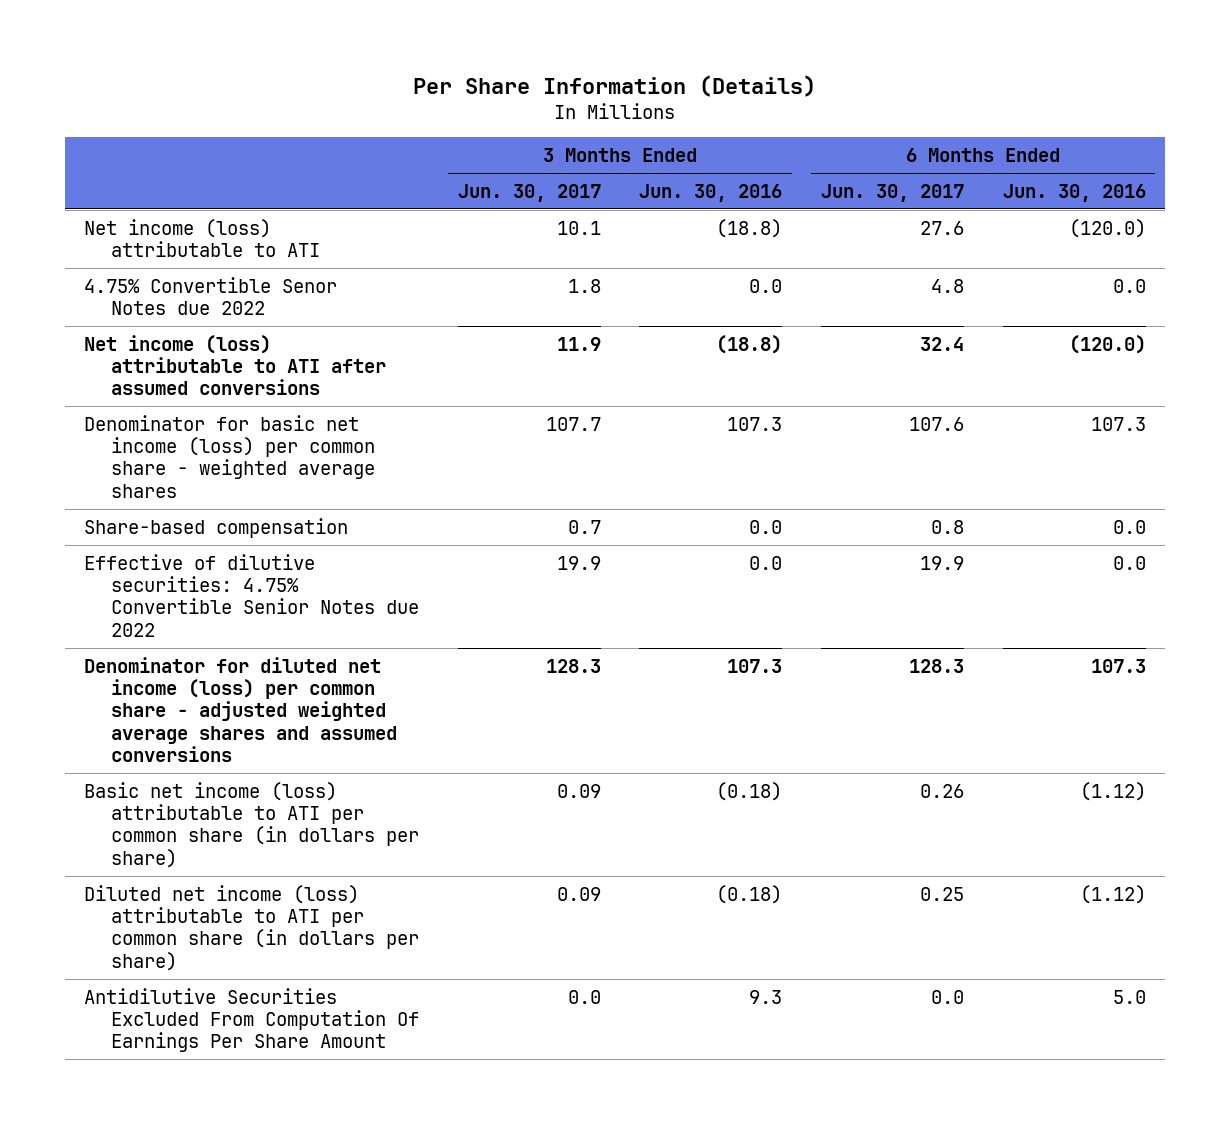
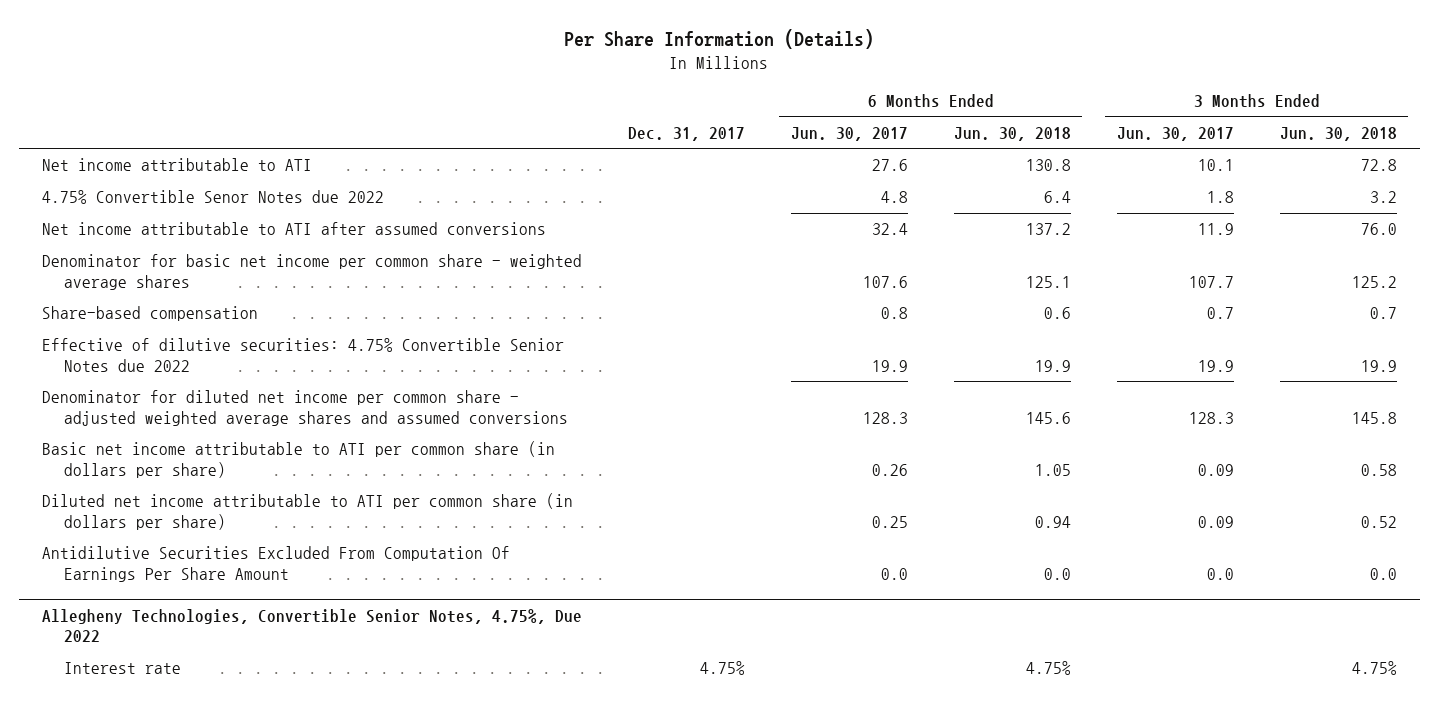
[639,183,783,202] Jun. 30, 2016 -> none
[1002,183,1146,202] Jun. 30, 2016 -> none
none -> [627,126,745,141] Dec. 31, 2017
none -> [953,126,1071,141] Jun. 30, 2018
none -> [1279,126,1397,141] Jun. 30, 2018
[84,218,321,257] Net income (loss) attributable to ATI -> [41,158,312,172] Net income attributable to ATI
[84,334,387,396] Net income (loss) attributable to ATI after assumed conversions -> [41,222,546,236] Net income attributable to ATI after assumed conversions
[84,414,376,498] Denominator for basic net income (loss) per common share - weighted average shares -> [41,254,582,290] Denominator for basic net income per common share - weighted average shares
[84,656,398,762] Denominator for diluted net income (loss) per common share - adjusted weighted average shares and assumed conversions -> [41,390,569,426] Denominator for diluted net income per common share - adjusted weighted average shares and assumed conversions
[84,781,420,868] Basic net income (loss) attributable to ATI per common share (in dollars per share) -> [41,441,555,478] Basic net income attributable to ATI per common share (in dollars per share)
[84,884,420,971] Diluted net income (loss) attributable to ATI per common share (in dollars per share) -> [41,493,573,530] Diluted net income attributable to ATI per common share (in dollars per share)
none -> [41,608,582,643] Allegheny Technologies, Convertible Senior Notes, 4.75%, Due 2022
none -> [64,662,182,675] Interest rate

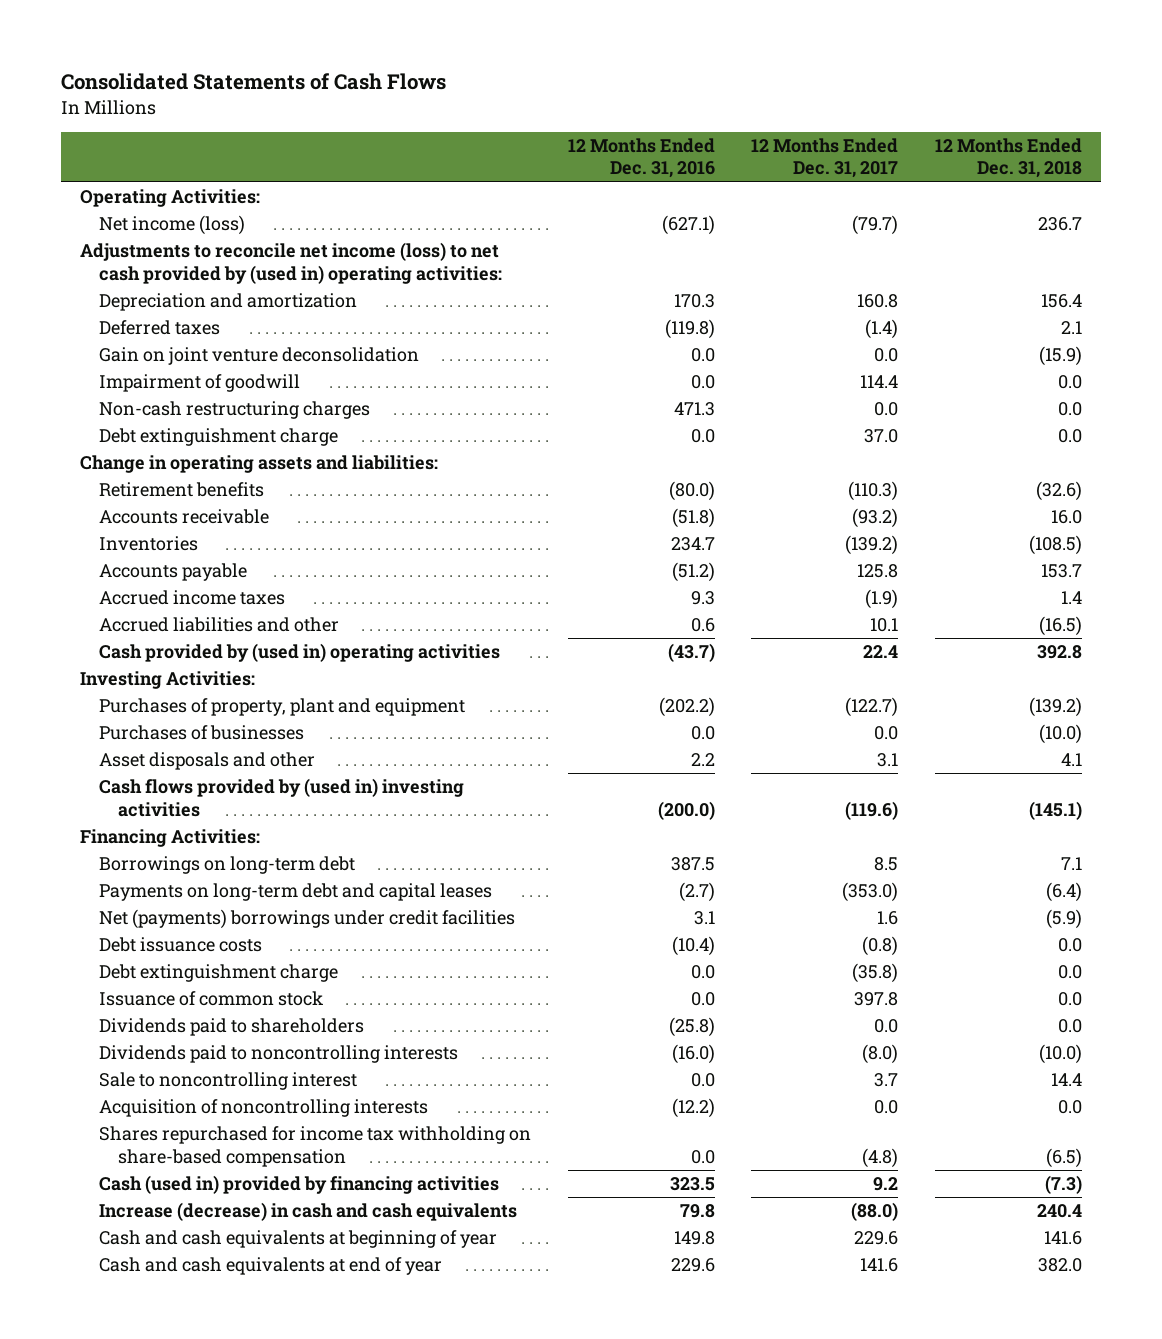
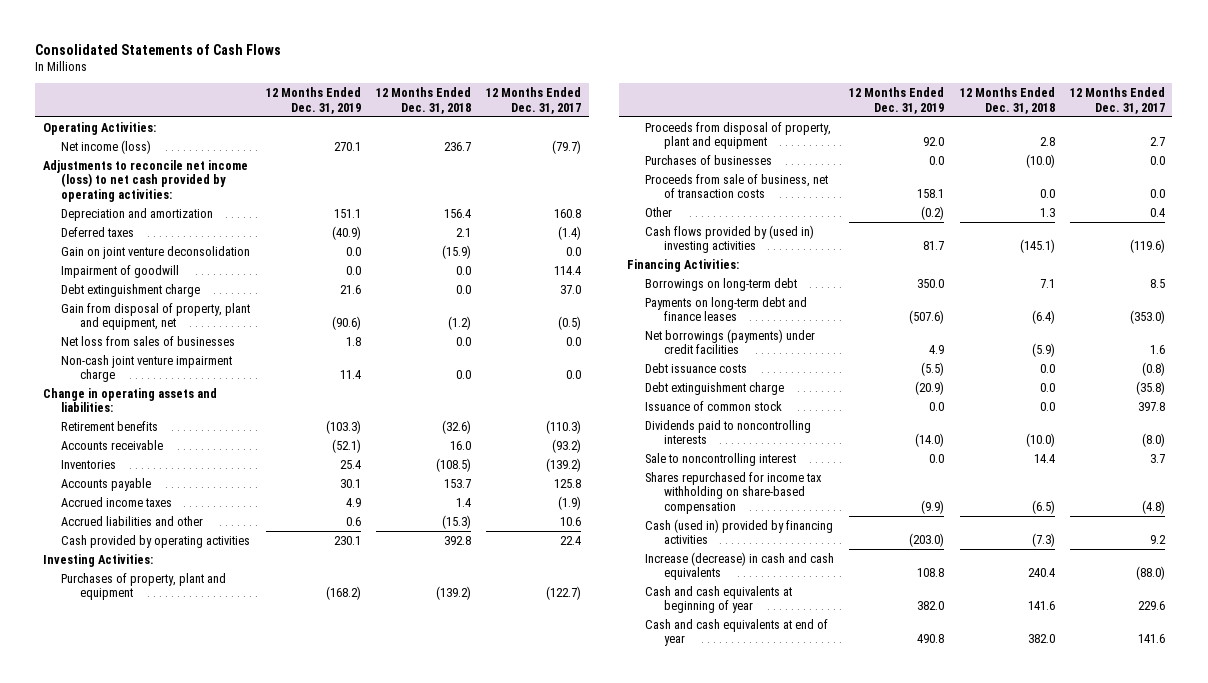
[567,137,715,179] 12 Months Ended Dec. 31, 2016 -> none
none -> [265,87,361,114] 12 Months Ended Dec. 31, 2019
[79,242,503,284] Adjustments to reconcile net income (loss) to net cash provided by (used in) operating activities: -> [43,159,249,203] Adjustments to reconcile net income (loss) to net cash provided by operating activities:
[99,401,371,420] Non-cash restructuring charges -> none
none -> [61,302,251,331] Gain from disposal of property, plant and equipment, net
none -> [61,335,236,346] Net loss from sales of businesses
none -> [61,354,233,383] Non-cash joint venture impairment charge
[870,618,899,633] 10.1 -> [560,516,582,526] 10.6
[1039,616,1083,637] (16.5) -> [441,514,471,529] (15.3)
[99,643,501,663] Cash provided by (used in) operating activities -> [61,534,251,548] Cash provided by operating activities
none -> [645,121,832,150] Proceeds from disposal of property, plant and equipment
none -> [645,173,829,199] Proceeds from sale of business, net of transaction costs
[99,752,316,771] Asset disposals and other -> [645,206,673,217] Other
[877,753,899,768] 3.1 -> [1149,207,1165,217] 0.4
[1061,753,1083,767] 4.1 -> [1039,207,1055,217] 1.3
[99,883,493,902] Payments on long-term debt and capital leases -> [645,296,808,322] Payments on long-term debt and finance leases
[99,909,516,930] Net (payments) borrowings under credit facilities -> [645,328,816,355] Net borrowings (payments) under credit facilities
[99,1018,365,1037] Dividends paid to shareholders -> none
[99,1099,429,1118] Acquisition of noncontrolling interests -> none

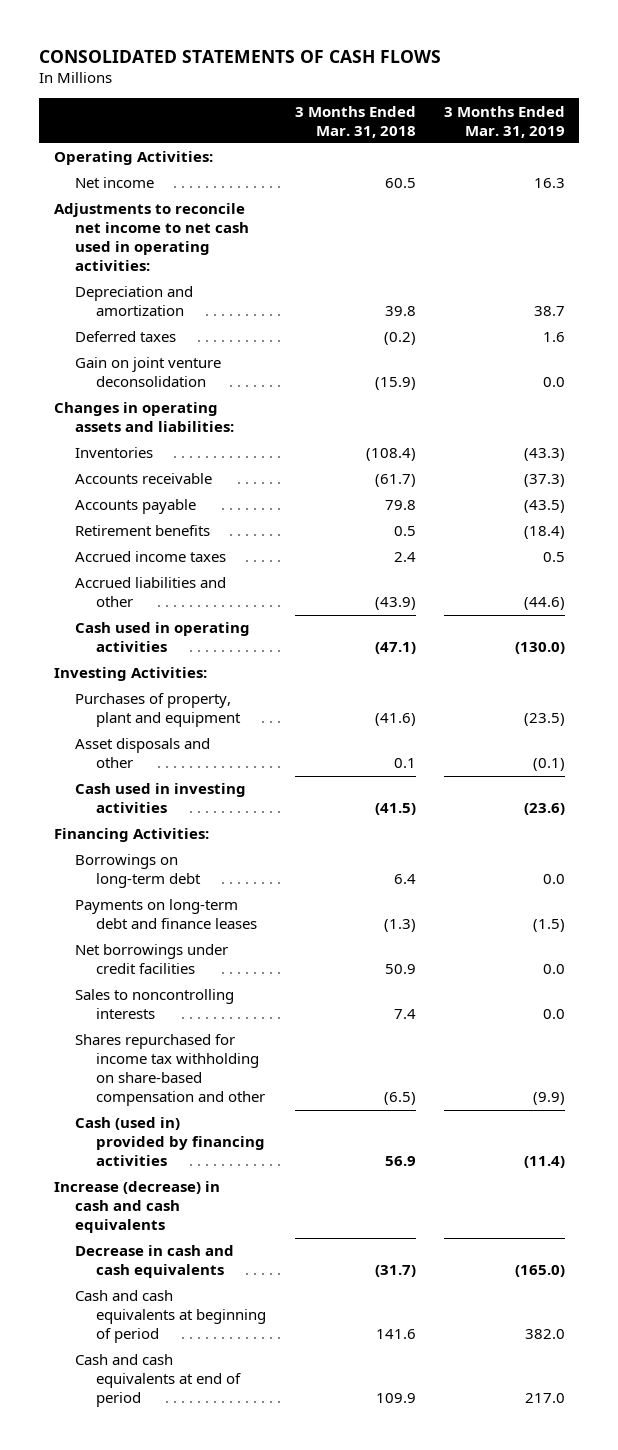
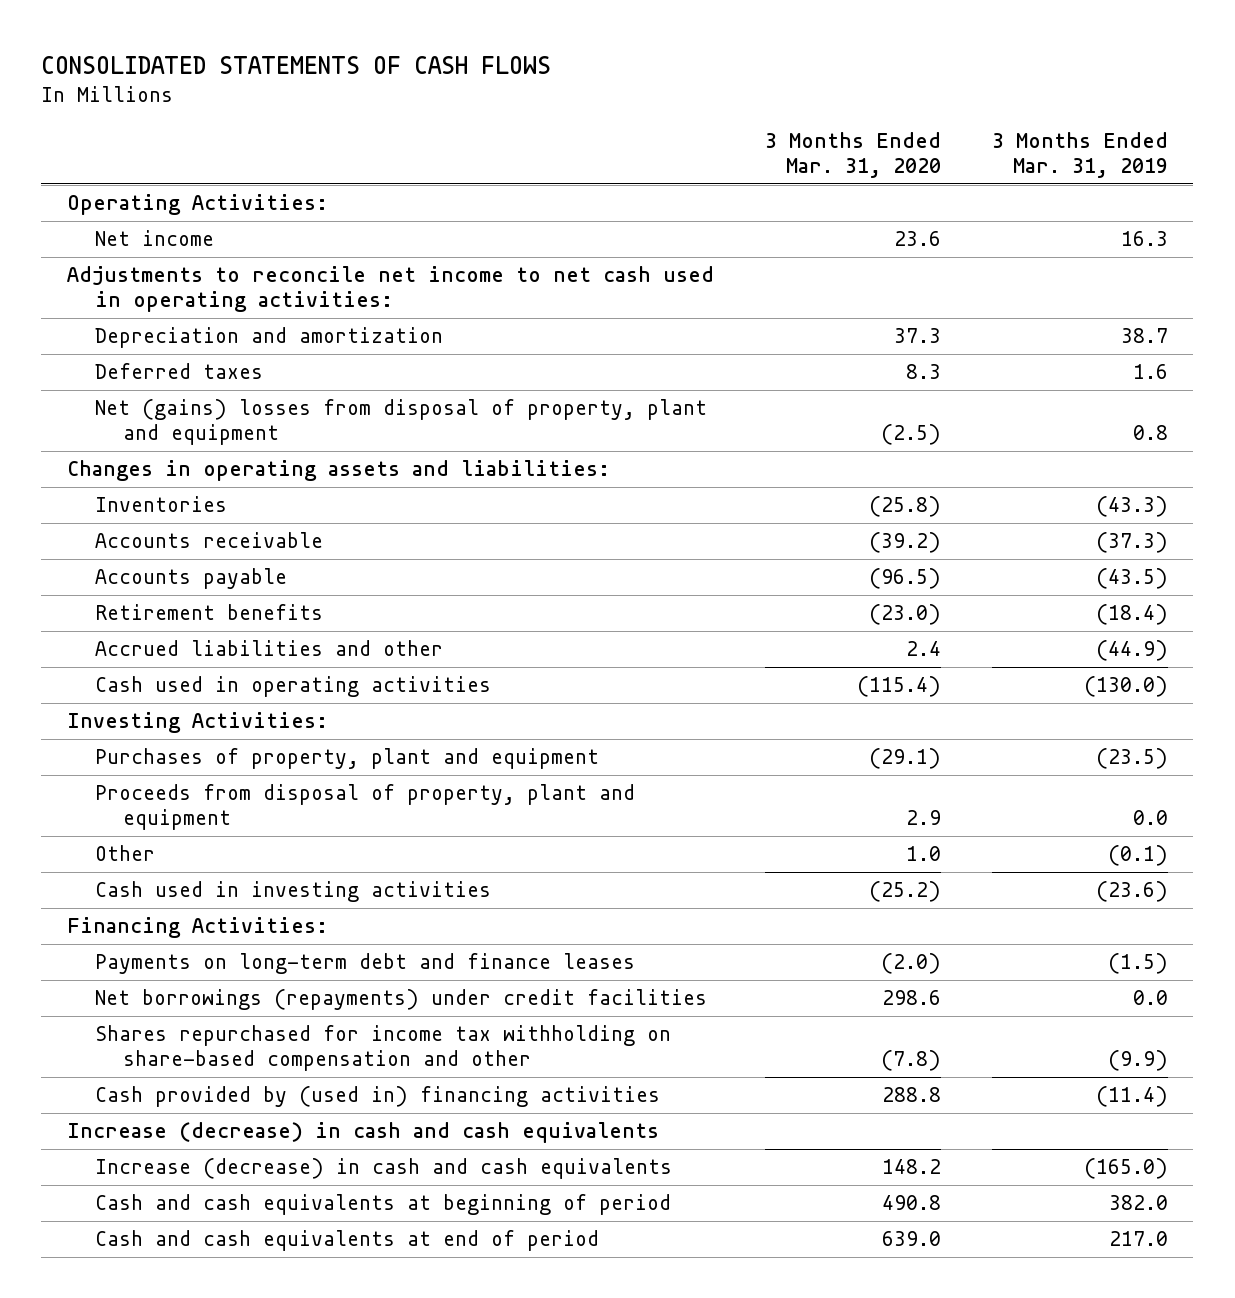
[294,105,416,138] 3 Months Ended Mar. 31, 2018 -> none
none -> [764,132,941,179] 3 Months Ended Mar. 31, 2020
[74,357,221,388] Gain on joint venture deconsolidation -> none
none -> [94,399,707,446] Net (gains) losses from disposal of property, plant and equipment
[74,551,226,563] Accrued income taxes -> none
[523,597,565,611] (44.6) -> [1095,640,1168,662] (44.9)
none -> [94,784,635,831] Proceeds from disposal of property, plant and equipment
[74,738,210,769] Asset disposals and other -> [94,845,155,862] Other
[74,854,202,889] Borrowings on long-term debt -> none
[74,989,234,1020] Sales to noncontrolling interests -> none
[74,944,228,975] Net borrowings under credit facilities -> [94,989,707,1011] Net borrowings (repayments) under credit facilities
[74,1117,266,1167] Cash (used in) provided by financing activities -> [94,1086,660,1108] Cash provided by (used in) financing activities
[74,1245,234,1279] Decrease in cash and cash equivalents -> [94,1158,672,1180] Increase (decrease) in cash and cash equivalents

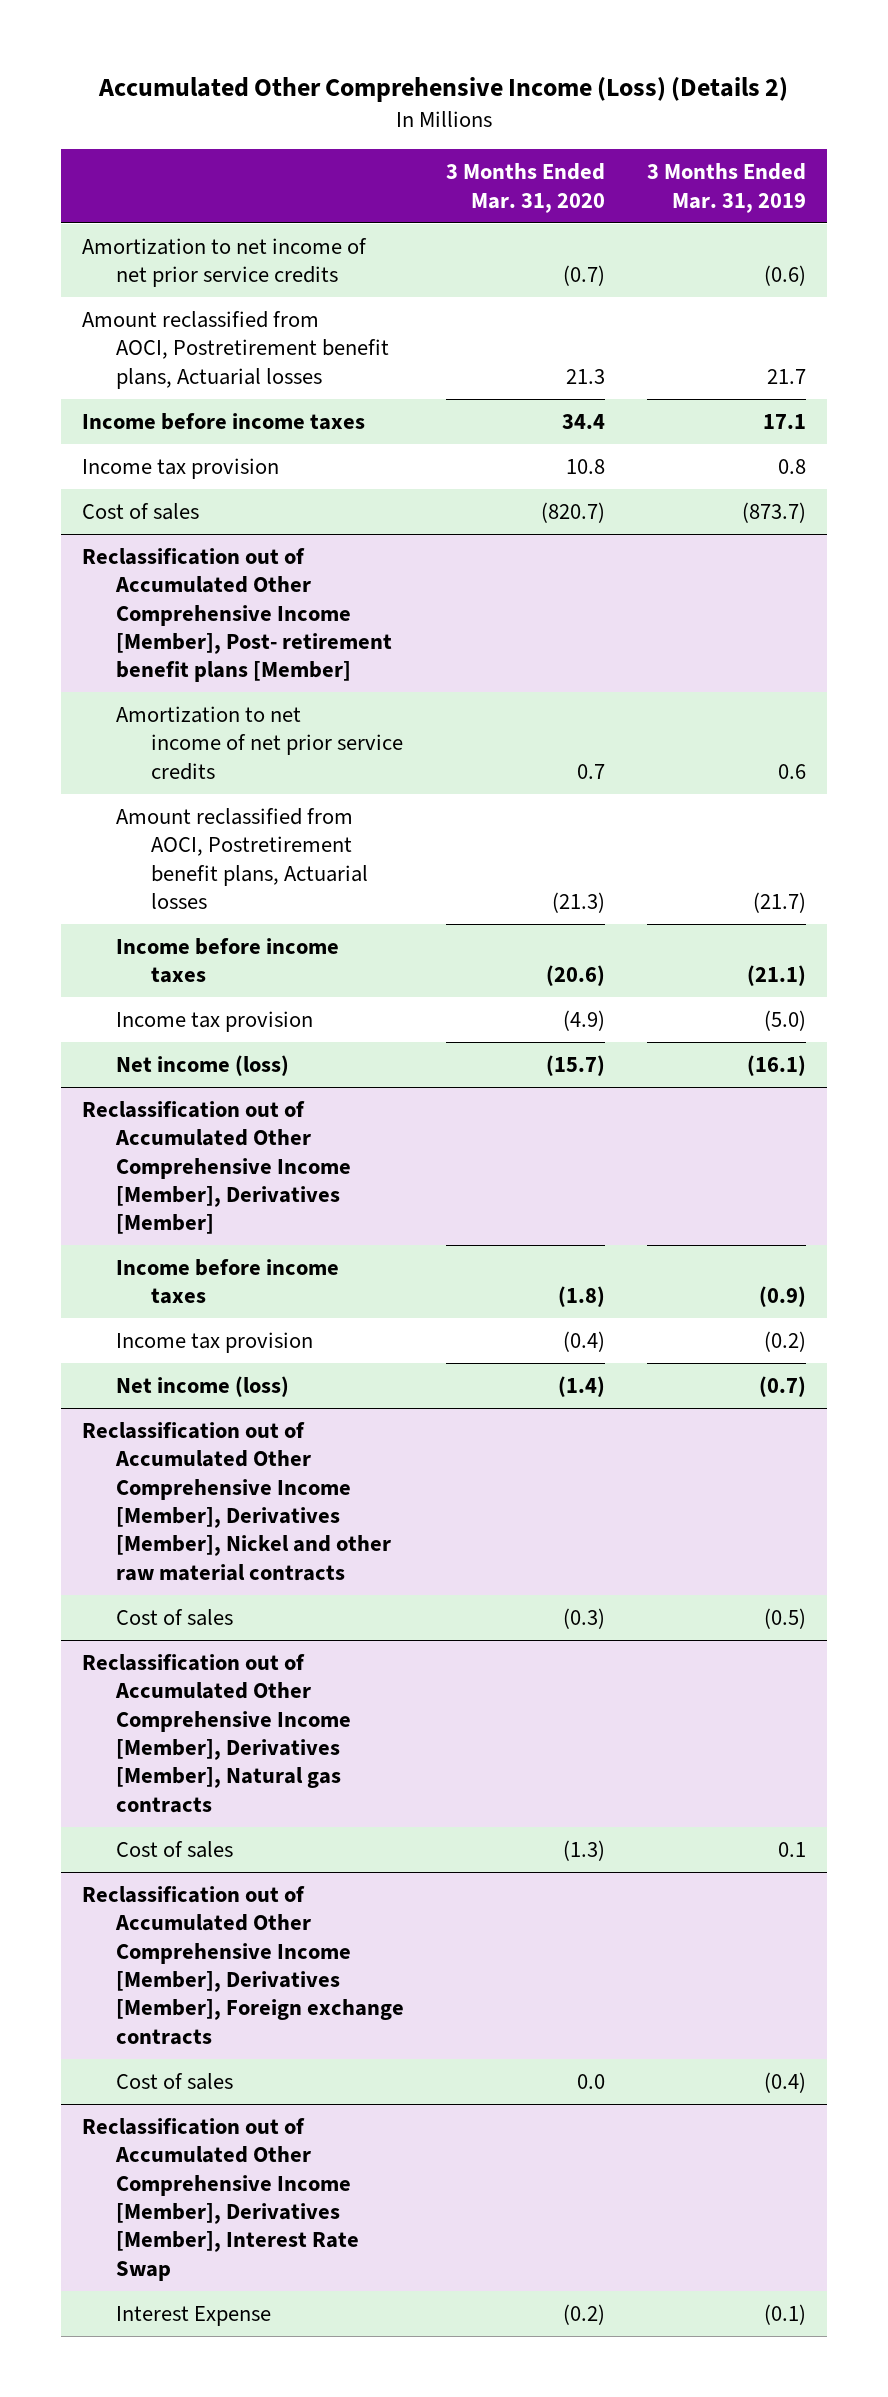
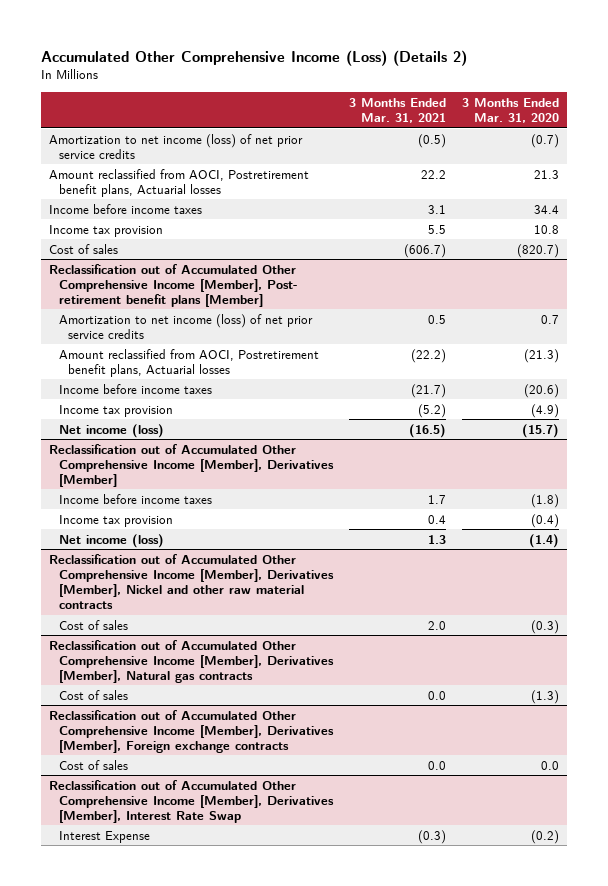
[647,163,807,213] 3 Months Ended Mar. 31, 2019 -> none
none -> [348,98,446,124] 3 Months Ended Mar. 31, 2021
[81,237,367,288] Amortization to net income of net prior service credits -> [49,133,304,159] Amortization to net income (loss) of net prior service credits
[116,705,403,780] Amortization to net income of net prior service credits -> [58,313,313,339] Amortization to net income (loss) of net prior service credits

